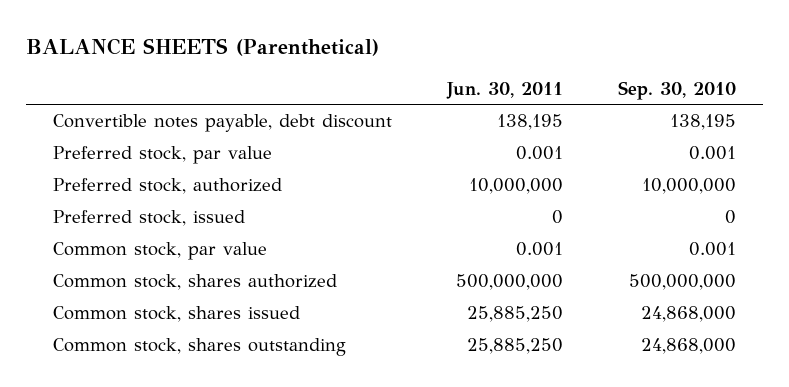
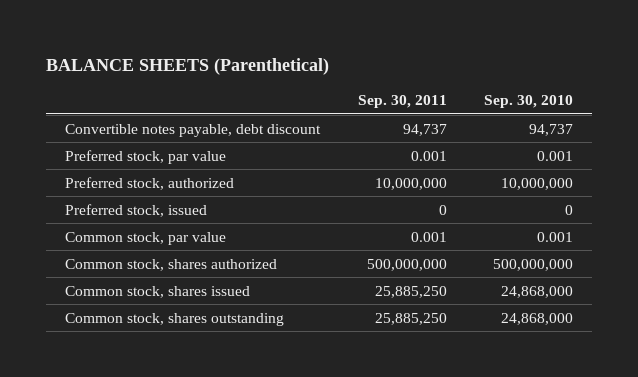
[446,81,564,99] Jun. 30, 2011 -> none
none -> [357,94,447,108] Sep. 30, 2011
[669,114,736,131] 138,195 -> [528,123,573,136] 94,737

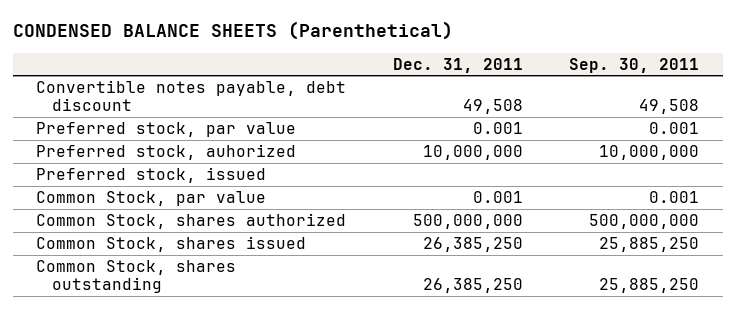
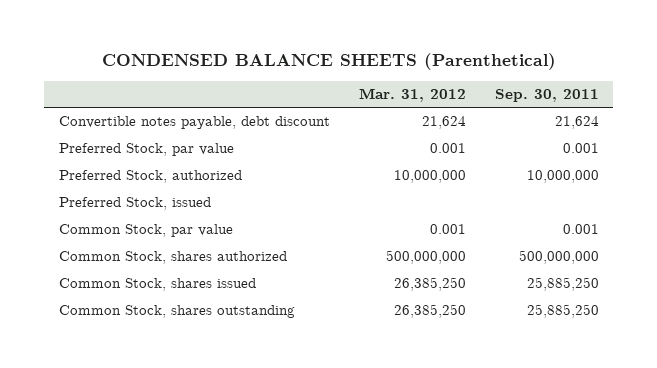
[392,57,523,73] Dec. 31, 2011 -> none
none -> [358,87,466,102] Mar. 31, 2012
[639,99,700,115] 49,508 -> [554,116,599,130] 21,624
[36,122,297,138] Preferred stock, par value -> [58,143,234,157] Preferred Stock, par value
[36,144,297,161] Preferred stock, auhorized -> [58,170,242,184] Preferred Stock, authorized
[36,167,267,184] Preferred stock, issued -> [58,197,211,211] Preferred Stock, issued

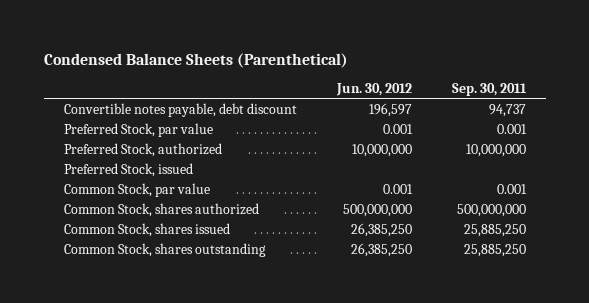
[101,53,556,71] CONDENSED BALANCE SHEETS (Parenthetical) -> [43,52,348,68] Condensed Balance Sheets (Parenthetical)
[358,87,466,102] Mar. 31, 2012 -> none
none -> [335,82,412,96] Jun. 30, 2012
[554,116,599,130] 21,624 -> [488,103,526,117] 94,737

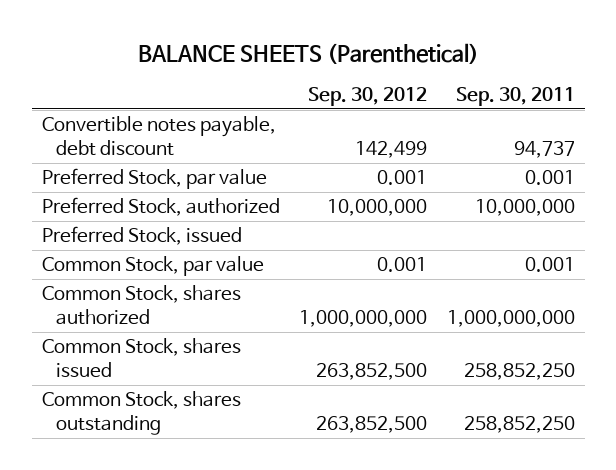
[43,52,348,68] Condensed Balance Sheets (Parenthetical) -> [138,43,480,65] BALANCE SHEETS (Parenthetical)
[335,82,412,96] Jun. 30, 2012 -> none
none -> [308,87,428,107] Sep. 30, 2012
[456,203,526,217] 500,000,000 -> [446,310,575,328] 1,000,000,000
[463,223,526,237] 25,885,250 -> [463,363,575,381] 258,852,250
[463,243,526,257] 25,885,250 -> [463,416,575,434] 258,852,250

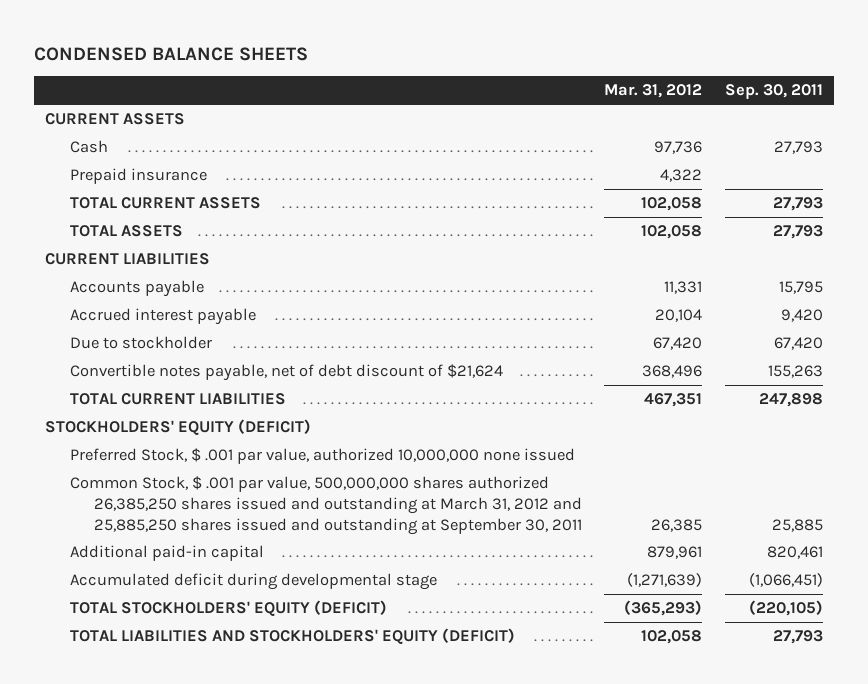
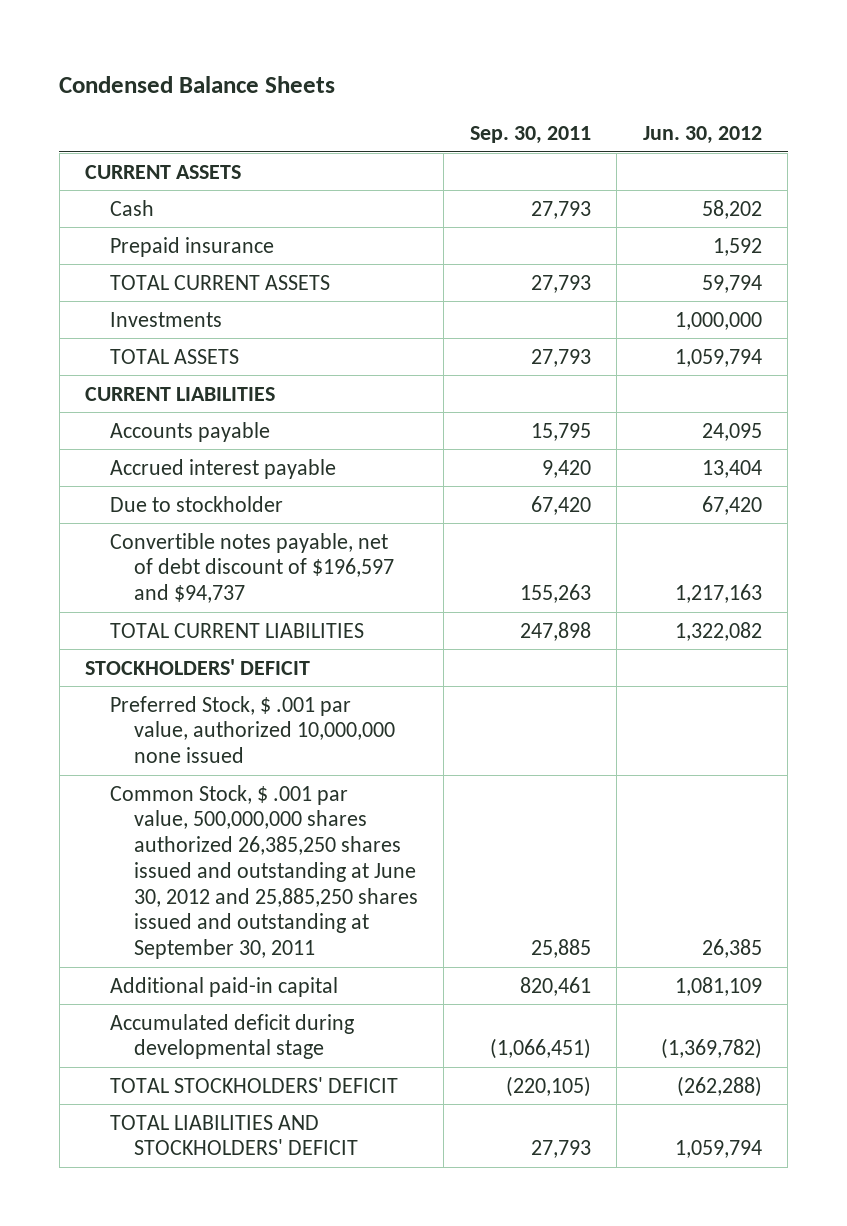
[33,46,308,61] CONDENSED BALANCE SHEETS -> [59,75,336,93] Condensed Balance Sheets
[604,84,703,99] Mar. 31, 2012 -> none
none -> [642,126,762,145] Jun. 30, 2012
none -> [109,311,222,327] Investments
[69,364,503,382] Convertible notes payable, net of debt discount of $21,624 -> [109,532,395,604] Convertible notes payable, net of debt discount of $196,597 and $94,737
[45,419,312,436] STOCKHOLDERS' EQUITY (DEFICIT) -> [85,658,311,675] STOCKHOLDERS' DEFICIT
[69,476,583,535] Common Stock, $ .001 par value, 500,000,000 shares authorized 26,385,250 shares issued and outstanding at March 31, 2012 and 25,885,250 shares issued and outstanding at September 30, 2011 -> [109,784,419,960] Common Stock, $ .001 par value, 500,000,000 shares authorized 26,385,250 shares issued and outstanding at June 30, 2012 and 25,885,250 shares issued and outstanding at September 30, 2011
[69,600,387,617] TOTAL STOCKHOLDERS' EQUITY (DEFICIT) -> [109,1076,398,1093] TOTAL STOCKHOLDERS' DEFICIT
[69,628,515,645] TOTAL LIABILITIES AND STOCKHOLDERS' EQUITY (DEFICIT) -> [109,1114,359,1156] TOTAL LIABILITIES AND STOCKHOLDERS' DEFICIT

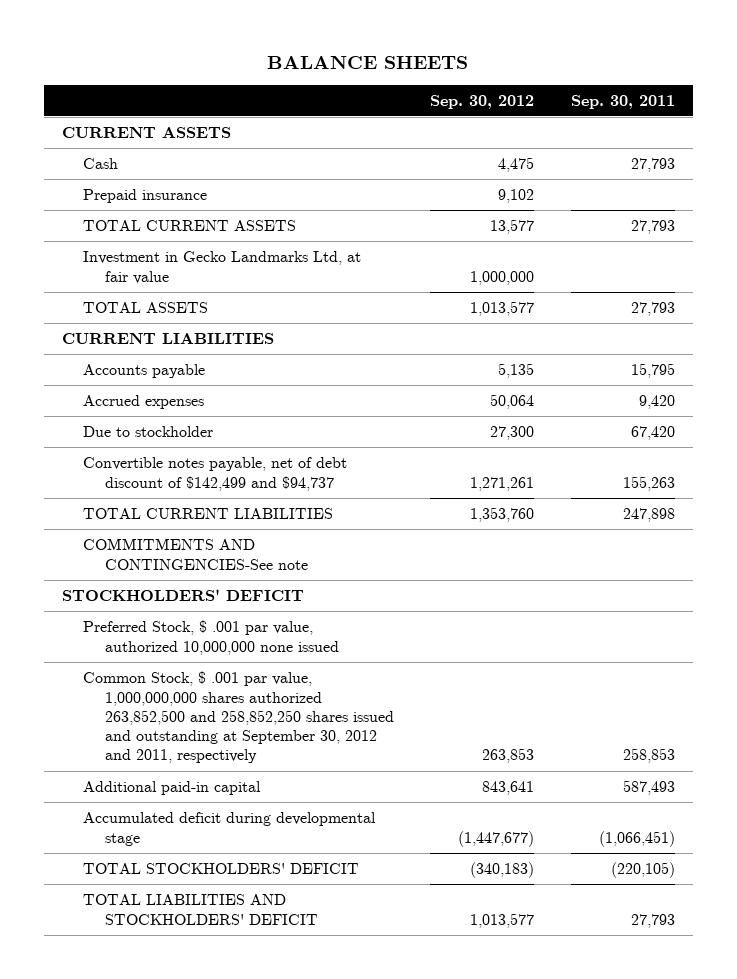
[59,75,336,93] Condensed Balance Sheets -> [267,55,469,69] BALANCE SHEETS
[642,126,762,145] Jun. 30, 2012 -> none
none -> [430,94,535,109] Sep. 30, 2012
[109,311,222,327] Investments -> [83,251,362,284] Investment in Gecko Landmarks Ltd, at fair value
[109,458,336,479] Accrued interest payable -> [83,395,205,410] Accrued expenses
[109,532,395,604] Convertible notes payable, net of debt discount of $196,597 and $94,737 -> [83,457,348,491] Convertible notes payable, net of debt discount of $142,499 and $94,737
none -> [83,538,308,570] COMMITMENTS AND CONTINGENCIES-See note
[109,784,419,960] Common Stock, $ .001 par value, 500,000,000 shares authorized 26,385,250 shares issued and outstanding at June 30, 2012 and 25,885,250 shares issued and outstanding at September 30, 2011 -> [83,671,394,764] Common Stock, $ .001 par value, 1,000,000,000 shares authorized 263,852,500 and 258,852,250 shares issued and outstanding at September 30, 2012 and 2011, respectively
[530,939,591,959] 25,885 -> [622,748,675,764] 258,853
[519,976,591,996] 820,461 -> [622,780,675,796] 587,493

